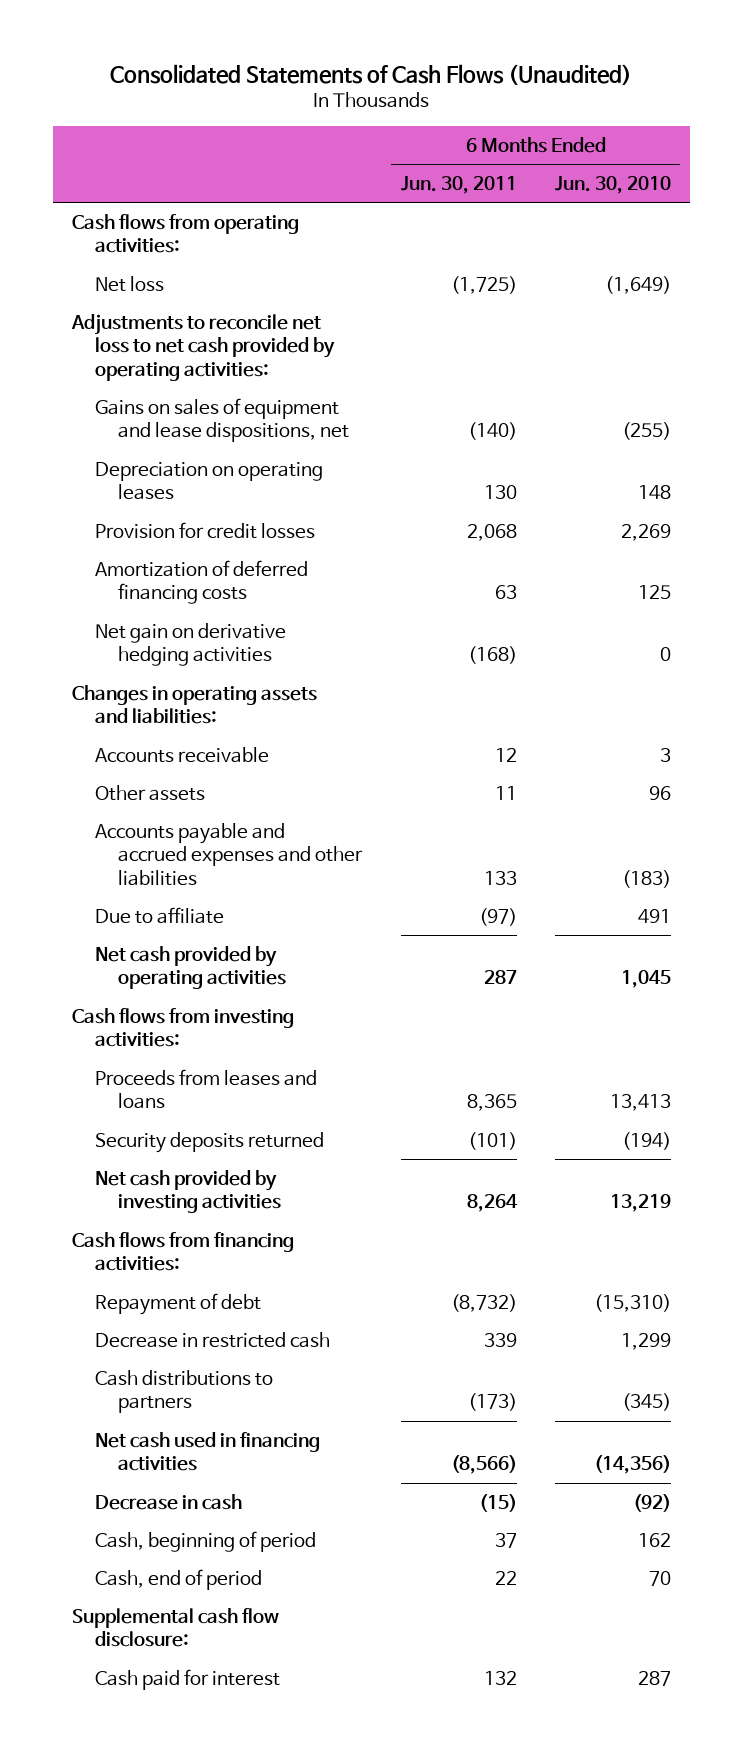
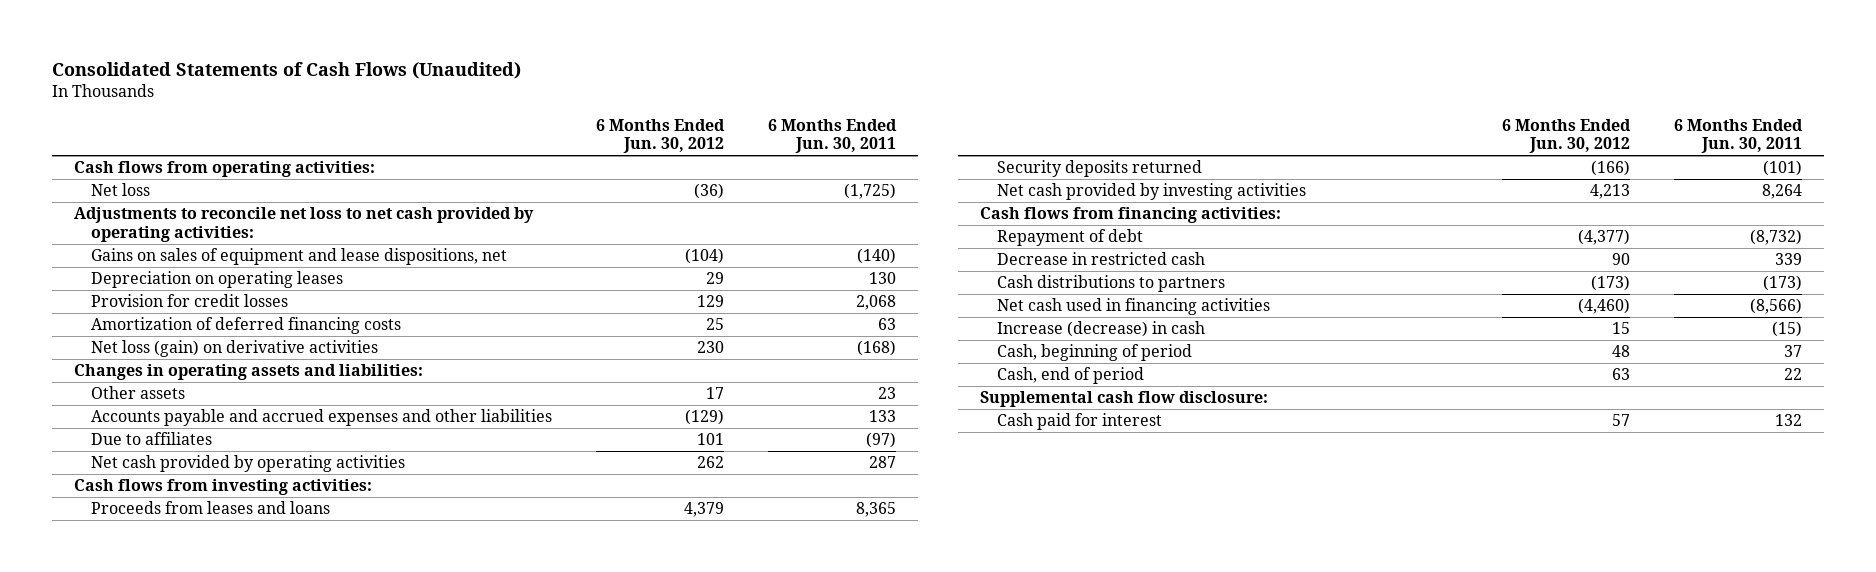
[554,175,671,194] Jun. 30, 2010 -> none
none -> [596,118,726,154] 6 Months Ended Jun. 30, 2012
[95,622,287,667] Net gain on derivative hedging activities -> [90,340,378,358] Net loss (gain) on derivative activities
[95,746,270,763] Accounts receivable -> none
[494,785,517,800] 11 -> [878,387,897,400] 23
[95,906,225,924] Due to affiliate -> [90,432,212,446] Due to affiliates
[95,1493,243,1510] Decrease in cash -> [996,321,1205,338] Increase (decrease) in cash

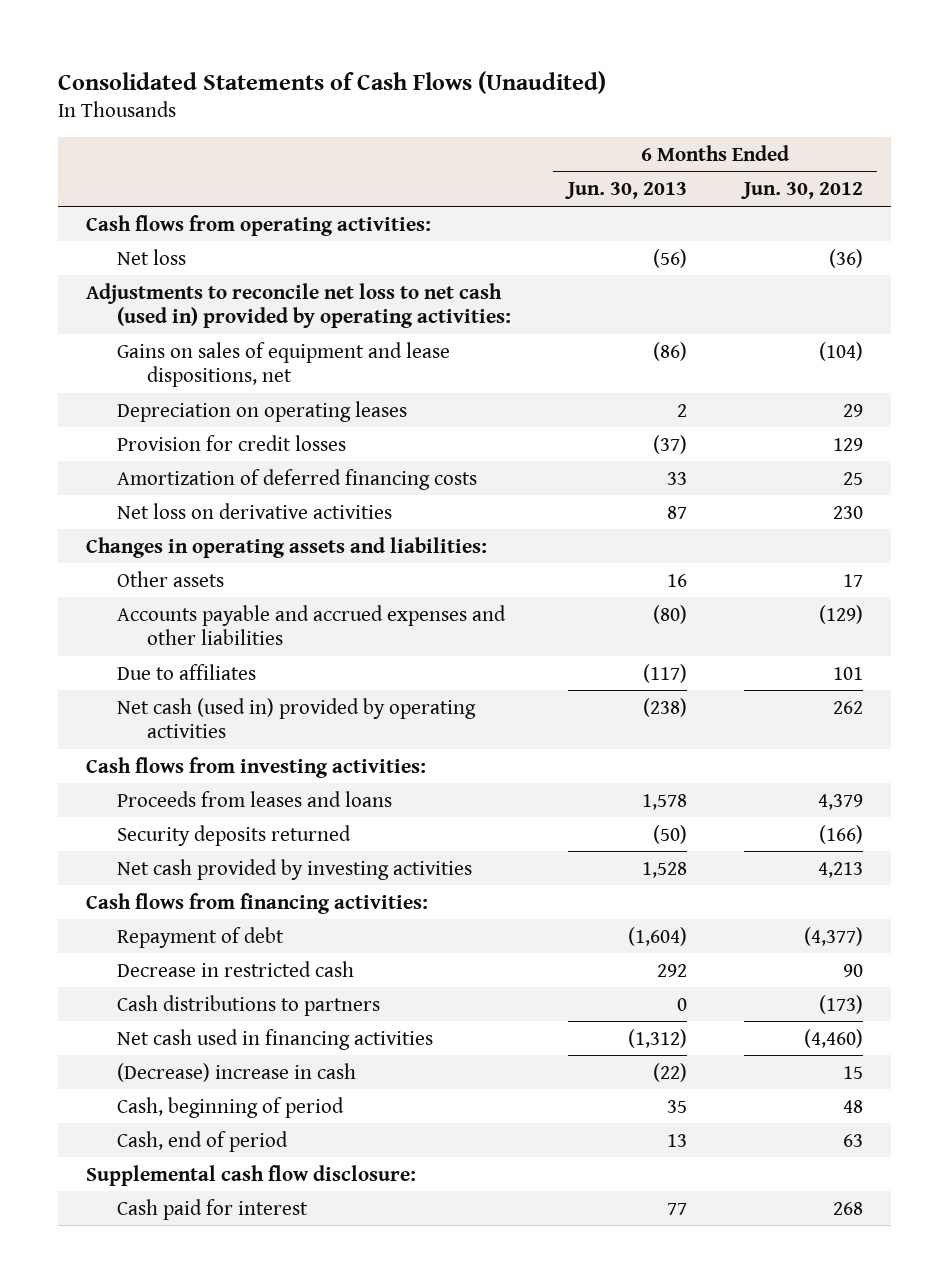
[768,118,898,154] 6 Months Ended Jun. 30, 2011 -> none
none -> [564,182,687,200] Jun. 30, 2013
[73,207,534,242] Adjustments to reconcile net loss to net cash provided by operating activities: -> [86,282,511,328] Adjustments to reconcile net loss to net cash (used in) provided by operating activities:
[90,340,378,358] Net loss (gain) on derivative activities -> [116,502,392,519] Net loss on derivative activities
[90,455,405,473] Net cash provided by operating activities -> [116,697,476,738] Net cash (used in) provided by operating activities
[996,321,1205,338] Increase (decrease) in cash -> [116,1062,356,1082] (Decrease) increase in cash
[1611,414,1630,427] 57 -> [832,1201,863,1215] 268

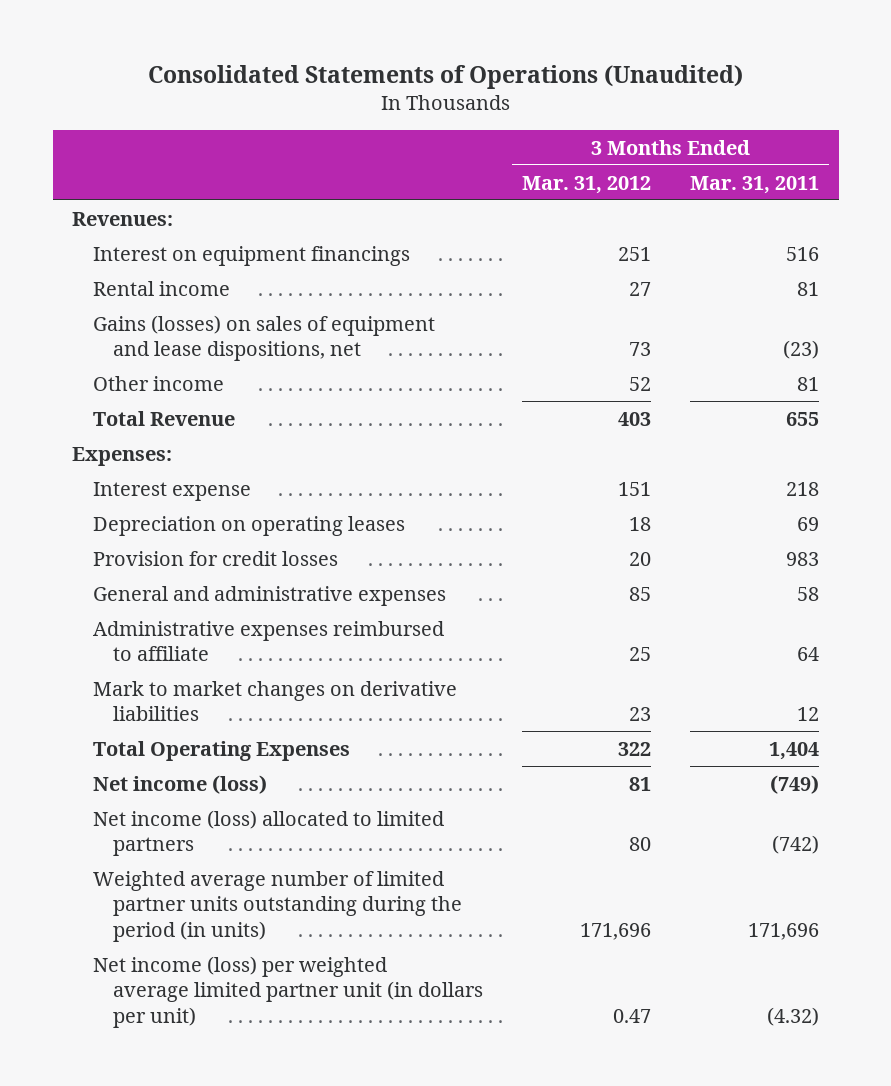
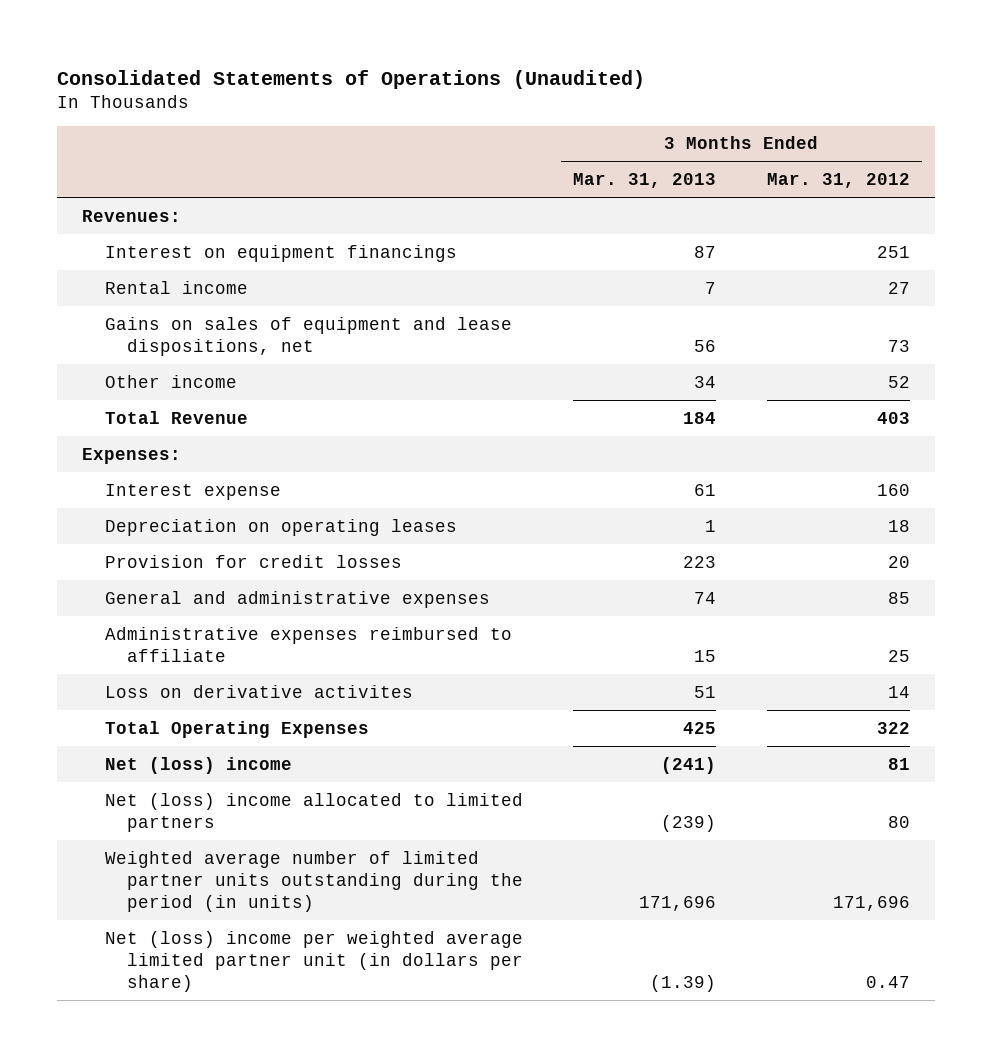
[690,175,820,194] Mar. 31, 2011 -> none
none -> [573,173,717,189] Mar. 31, 2013
[92,314,435,362] Gains (losses) on sales of equipment and lease dispositions, net -> [104,316,512,356] Gains on sales of equipment and lease dispositions, net
[618,481,652,496] 151 -> [876,483,910,496] 160
[92,680,457,722] Mark to market changes on derivative liabilities -> none
none -> [104,684,413,698] Loss on derivative activites
[92,774,267,794] Net income (loss) -> [104,756,292,774] Net (loss) income
[92,809,444,857] Net income (loss) allocated to limited partners -> [104,792,523,832] Net (loss) income allocated to limited partners
[92,955,484,1028] Net income (loss) per weighted average limited partner unit (in dollars per unit) -> [104,930,524,993] Net (loss) income per weighted average limited partner unit (in dollars per share)

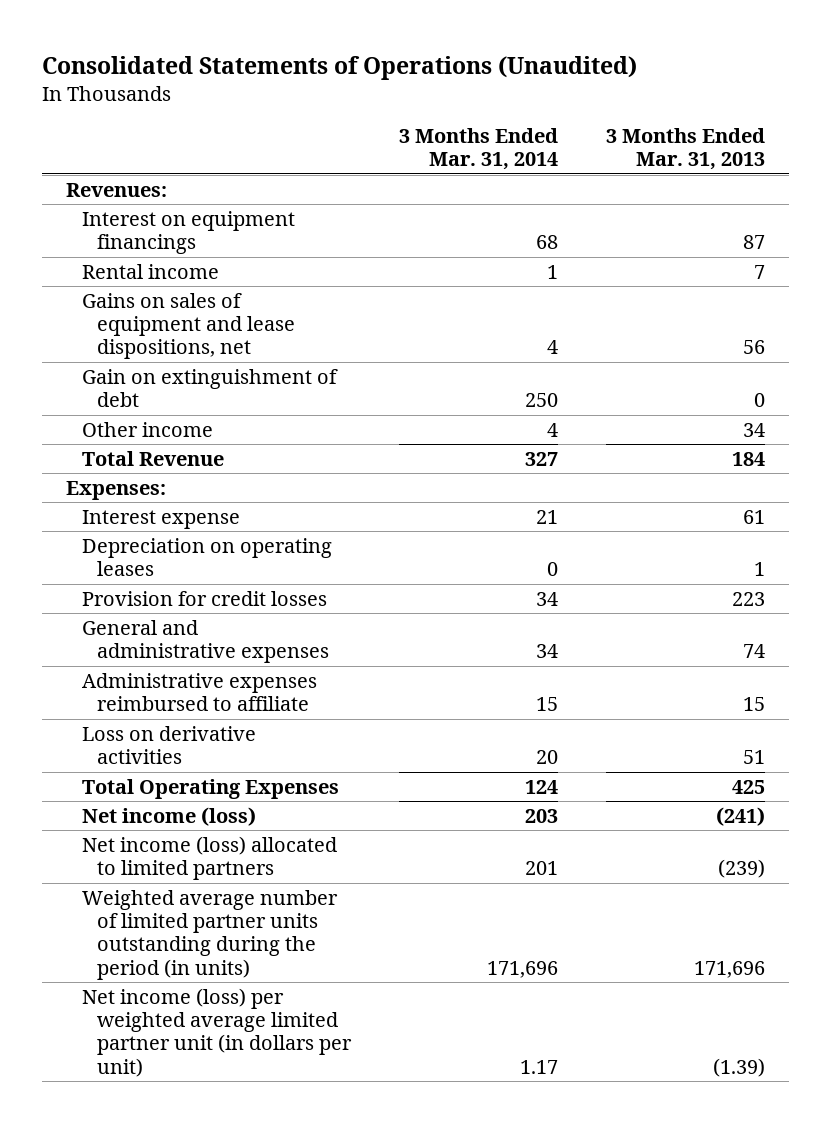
[766,173,910,189] Mar. 31, 2012 -> none
none -> [398,128,558,171] 3 Months Ended Mar. 31, 2014
none -> [81,368,338,408] Gain on extinguishment of debt
[104,684,413,698] Loss on derivative activites -> [81,725,256,765] Loss on derivative activities
[104,756,292,774] Net (loss) income -> [81,806,256,826] Net income (loss)
[104,792,523,832] Net (loss) income allocated to limited partners -> [81,835,337,881] Net income (loss) allocated to limited partners
[104,930,524,993] Net (loss) income per weighted average limited partner unit (in dollars per share) -> [81,987,353,1077] Net income (loss) per weighted average limited partner unit (in dollars per unit)

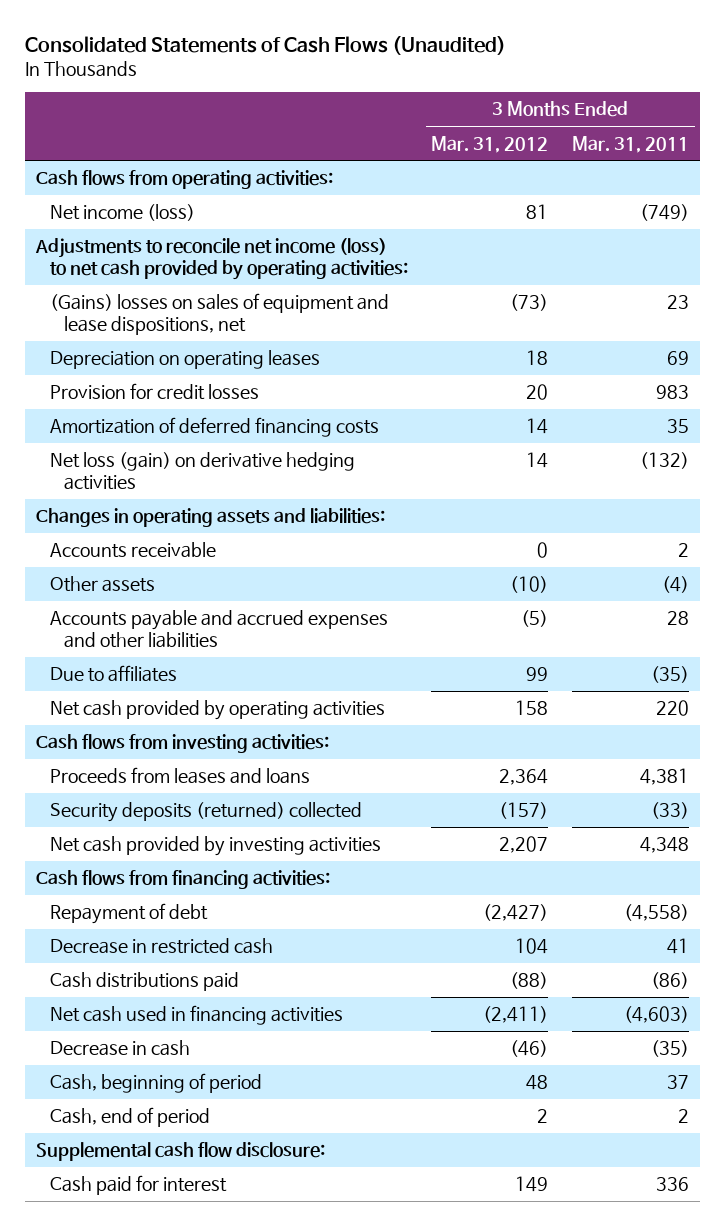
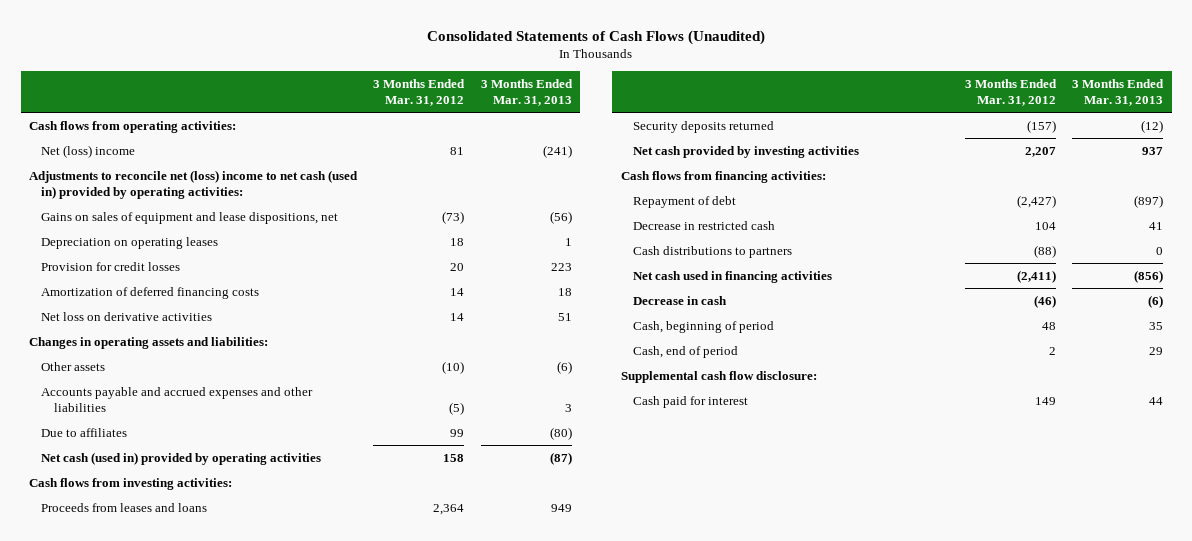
[571,135,689,153] Mar. 31, 2011 -> none
none -> [480,79,573,107] 3 Months Ended Mar. 31, 2013
[50,204,196,222] Net income (loss) -> [41,144,136,158] Net (loss) income
[35,238,409,281] Adjustments to reconcile net income (loss) to net cash provided by operating activities: -> [29,169,359,199] Adjustments to reconcile net (loss) income to net cash (used in) provided by operating activities:
[50,293,390,336] (Gains) losses on sales of equipment and lease dispositions, net -> [41,211,339,224] Gains on sales of equipment and lease dispositions, net
[50,452,356,491] Net loss (gain) on derivative hedging activities -> [41,311,213,321] Net loss on derivative activities
[50,542,217,559] Accounts receivable -> none
[50,700,386,721] Net cash provided by operating activities -> [41,451,322,465] Net cash (used in) provided by operating activities
[50,802,363,823] Security deposits (returned) collected -> [632,120,774,133] Security deposits returned
[50,972,240,992] Cash distributions paid -> none
none -> [632,245,792,258] Cash distributions to partners

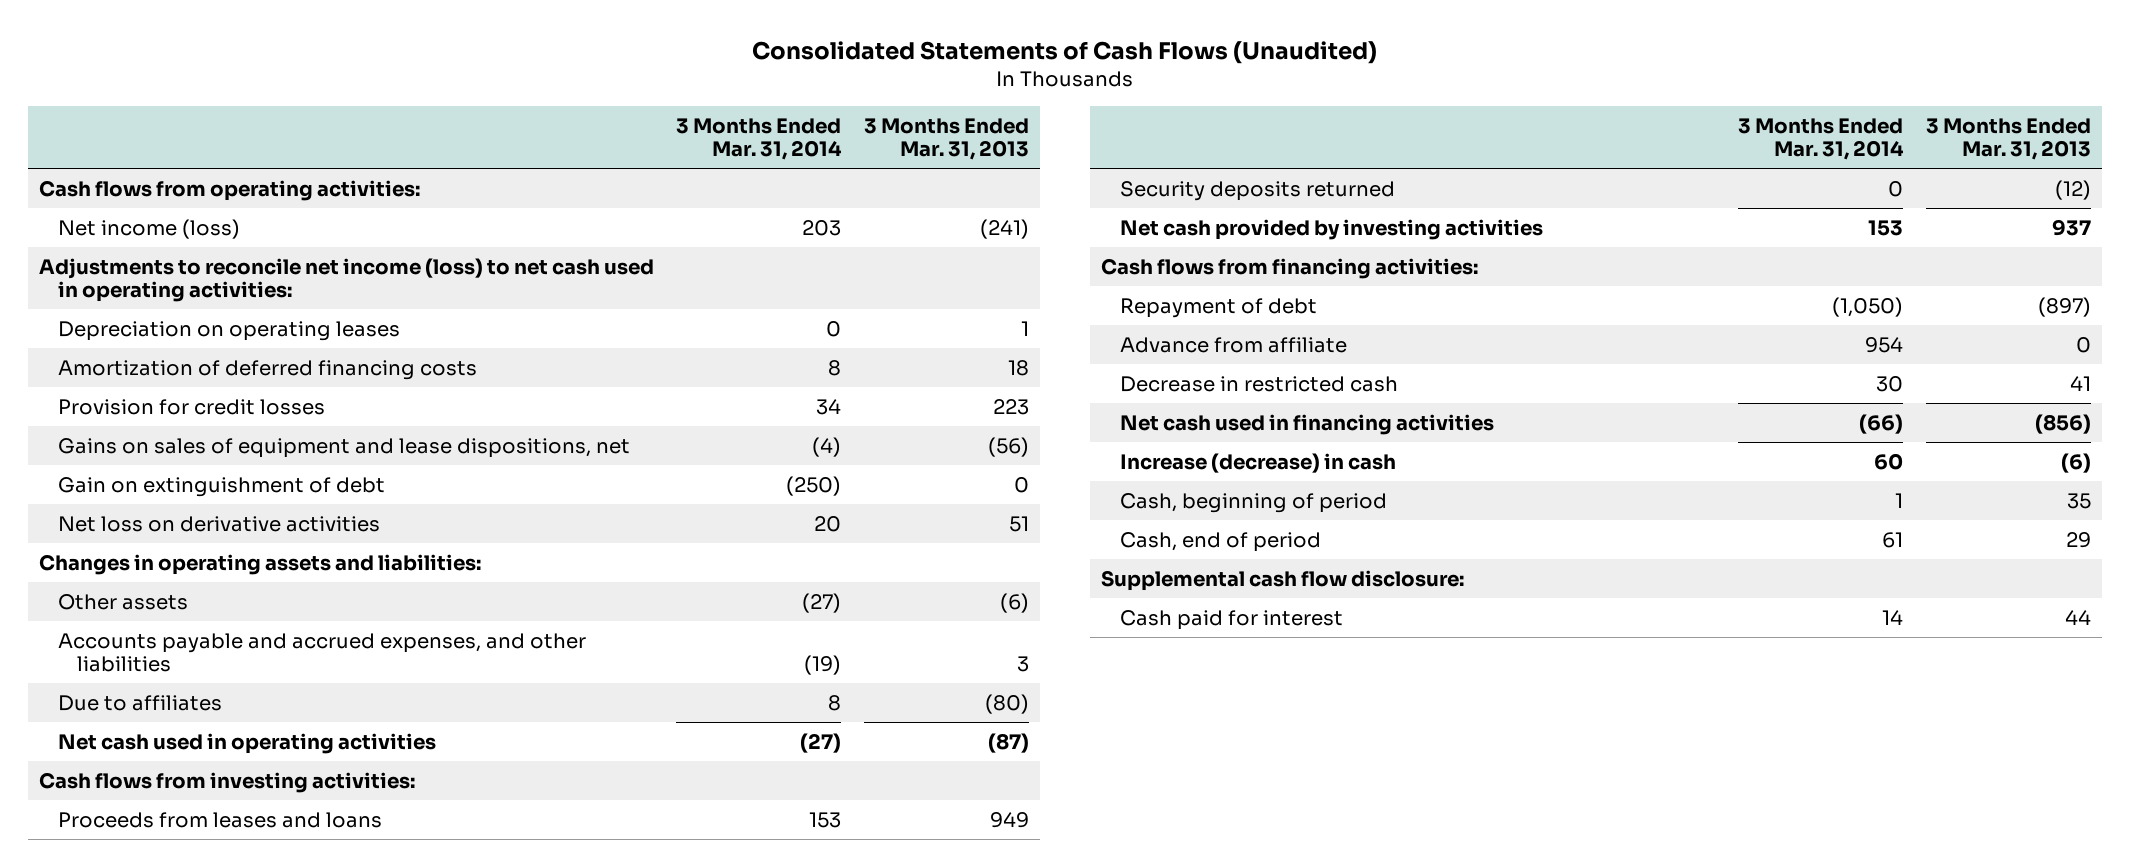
[373,79,466,107] 3 Months Ended Mar. 31, 2012 -> none
none -> [676,117,843,161] 3 Months Ended Mar. 31, 2014
[41,144,136,158] Net (loss) income -> [57,218,240,239] Net income (loss)
[29,169,359,199] Adjustments to reconcile net (loss) income to net cash (used in) provided by operating activities: -> [39,257,655,303] Adjustments to reconcile net income (loss) to net cash used in operating activities:
[41,261,181,271] Provision for credit losses -> [57,398,325,415] Provision for credit losses
[41,211,339,224] Gains on sales of equipment and lease dispositions, net -> [57,437,630,458] Gains on sales of equipment and lease dispositions, net
none -> [57,476,385,497] Gain on extinguishment of debt
[41,386,314,412] Accounts payable and accrued expenses and other liabilities -> [57,632,586,673] Accounts payable and accrued expenses, and other liabilities
[41,451,322,465] Net cash (used in) provided by operating activities -> [57,732,436,754] Net cash used in operating activities
none -> [1119,336,1347,353] Advance from affiliate
[632,245,792,258] Cash distributions to partners -> none
[632,295,727,305] Decrease in cash -> [1119,452,1396,473] Increase (decrease) in cash

